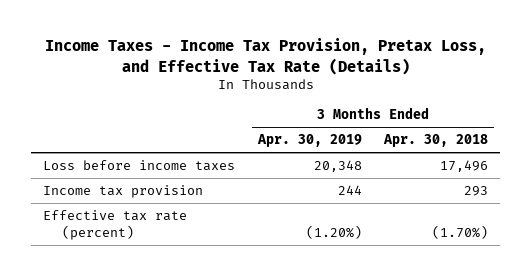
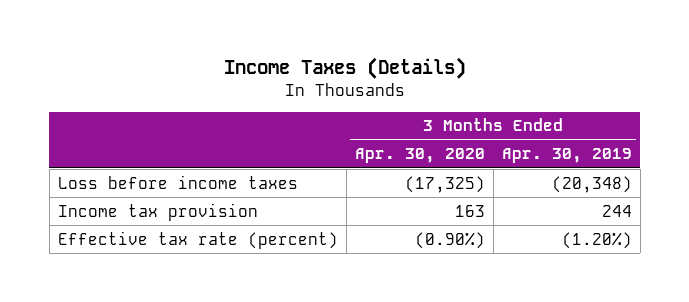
[44,38,486,75] Income Taxes - Income Tax Provision, Pretax Loss, and Effective Tax Rate (Details) -> [223,57,466,80] Income Taxes (Details)
[383,134,489,148] Apr. 30, 2018 -> none
none -> [354,148,485,164] Apr. 30, 2020
[313,160,362,173] 20,348 -> [551,175,632,193] (20,348)

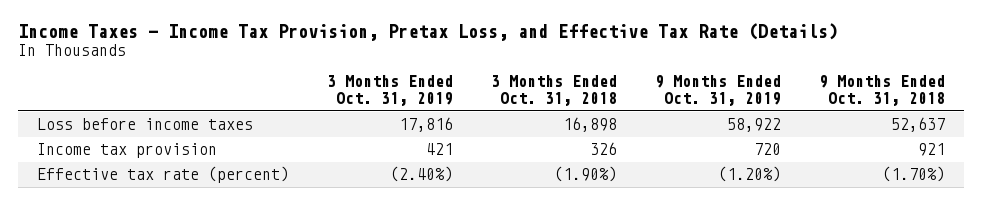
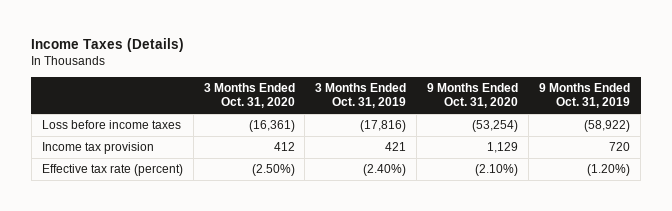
[17,23,838,42] Income Taxes - Income Tax Provision, Pretax Loss, and Effective Tax Rate (Details) -> [31,38,185,53] Income Taxes (Details)
[491,75,618,107] 3 Months Ended Oct. 31, 2018 -> none
[819,75,946,107] 9 Months Ended Oct. 31, 2018 -> none
none -> [203,82,295,109] 3 Months Ended Oct. 31, 2020
none -> [427,82,519,109] 9 Months Ended Oct. 31, 2020
[399,117,454,133] 17,816 -> [360,119,407,132] (17,816)
[727,118,782,133] 58,922 -> [584,119,631,132] (58,922)

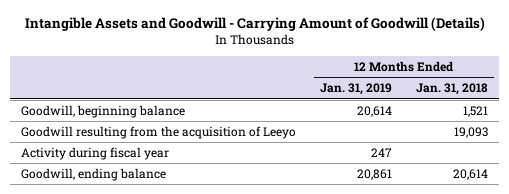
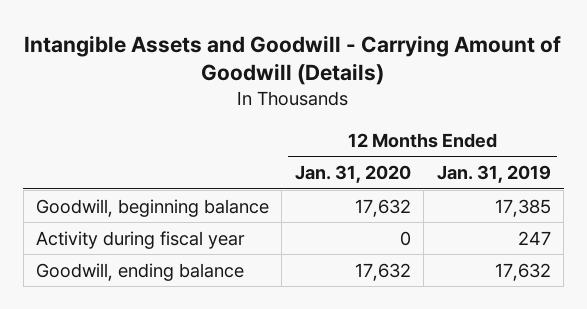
[415,83,488,96] Jan. 31, 2018 -> none
none -> [294,164,411,183] Jan. 31, 2020
[21,125,297,139] Goodwill resulting from the acquisition of Leeyo -> none
[357,105,393,117] 20,614 -> [494,198,551,217] 17,385
[357,168,393,180] 20,861 -> [494,262,551,281] 17,632

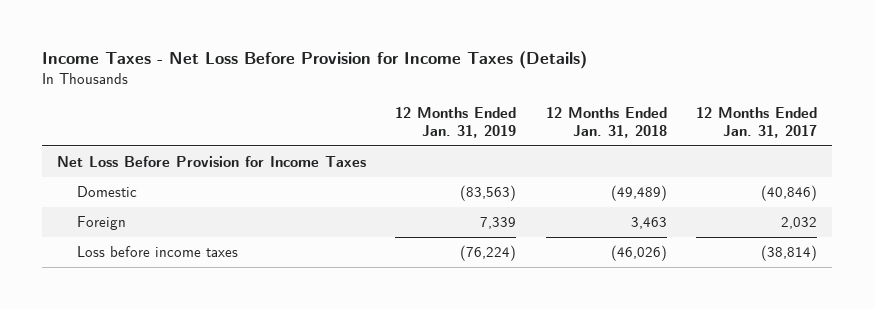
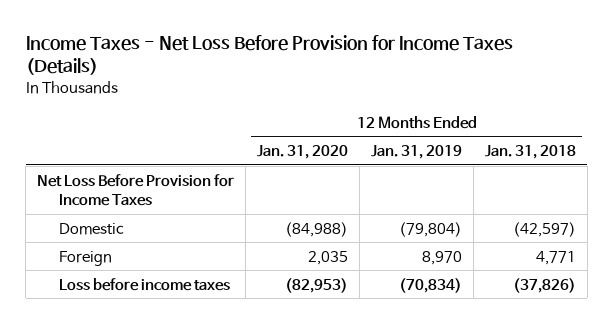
[696,106,818,139] 12 Months Ended Jan. 31, 2017 -> none
none -> [257,144,349,159] Jan. 31, 2020
[460,184,517,201] (83,563) -> [399,221,463,237] (79,804)
[610,184,667,201] (49,489) -> [513,221,577,237] (42,597)
[480,216,517,229] 7,339 -> [422,250,463,265] 8,970
[630,216,667,229] 3,463 -> [536,250,577,265] 4,771
[460,244,517,261] (76,224) -> [399,277,463,293] (70,834)
[610,244,667,261] (46,026) -> [513,277,577,293] (37,826)

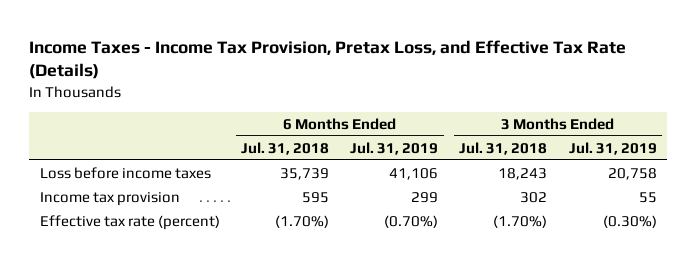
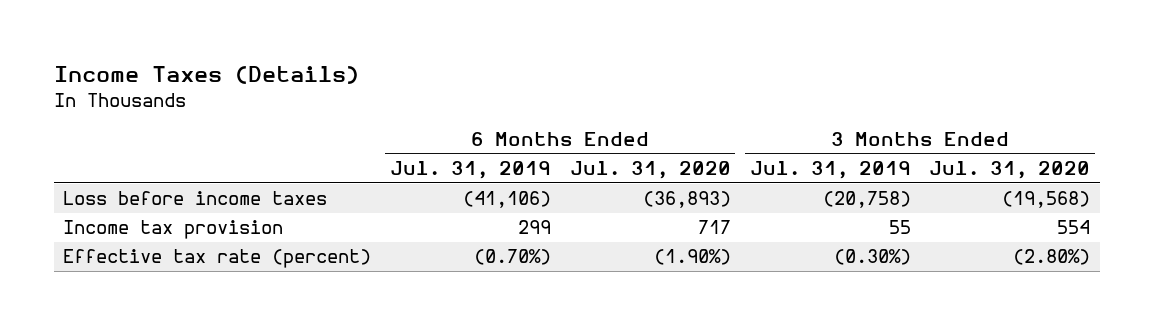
[29,39,627,80] Income Taxes - Income Tax Provision, Pretax Loss, and Effective Tax Rate (Details) -> [53,66,359,85] Income Taxes (Details)
[241,141,330,155] Jul. 31, 2018 -> none
[459,141,548,155] Jul. 31, 2018 -> none
none -> [569,161,731,180] Jul. 31, 2020
none -> [929,161,1091,180] Jul. 31, 2020
[389,167,439,180] 41,106 -> [462,191,551,209] (41,106)
[607,167,657,180] 20,758 -> [822,191,911,209] (20,758)

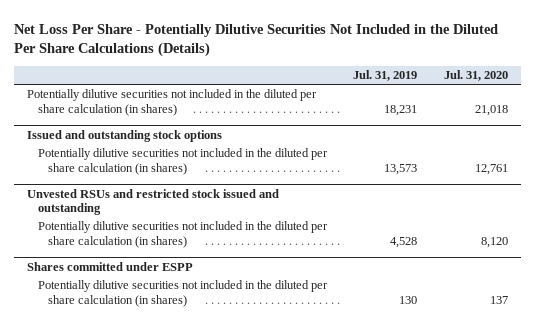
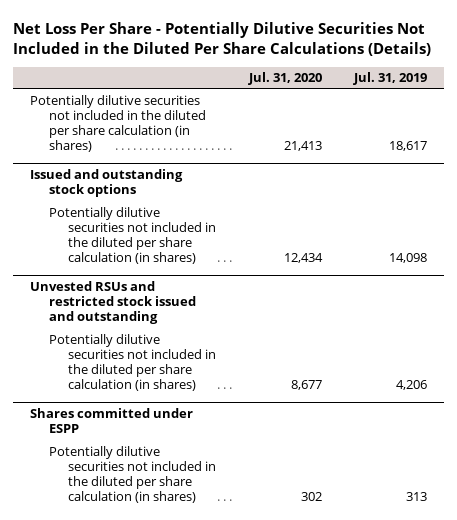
[384,104,418,116] 18,231 -> [389,140,428,151] 18,617
[474,104,508,116] 21,018 -> [283,140,322,151] 21,413
[384,163,418,175] 13,573 -> [389,252,428,263] 14,098
[474,163,508,175] 12,761 -> [283,252,323,263] 12,434
[390,236,418,248] 4,528 -> [396,379,428,390] 4,206
[480,236,508,248] 8,120 -> [290,379,322,390] 8,677
[399,295,418,304] 130 -> [406,491,428,501] 313
[489,295,508,304] 137 -> [300,491,322,501] 302

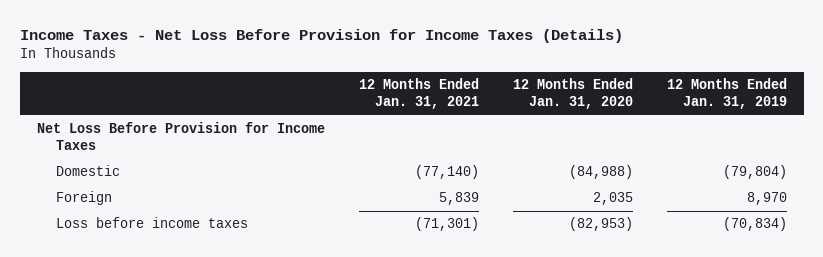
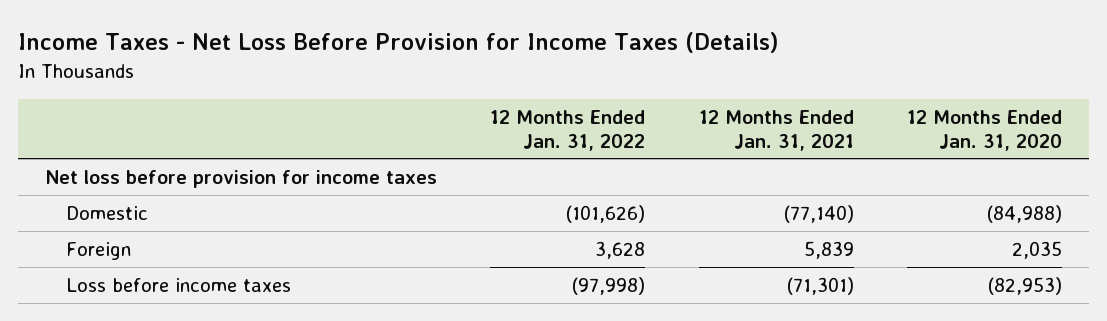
[666,78,787,110] 12 Months Ended Jan. 31, 2019 -> none
none -> [490,109,646,151] 12 Months Ended Jan. 31, 2022
[36,122,325,151] Net Loss Before Provision for Income Taxes -> [44,169,437,188] Net loss before provision for income taxes

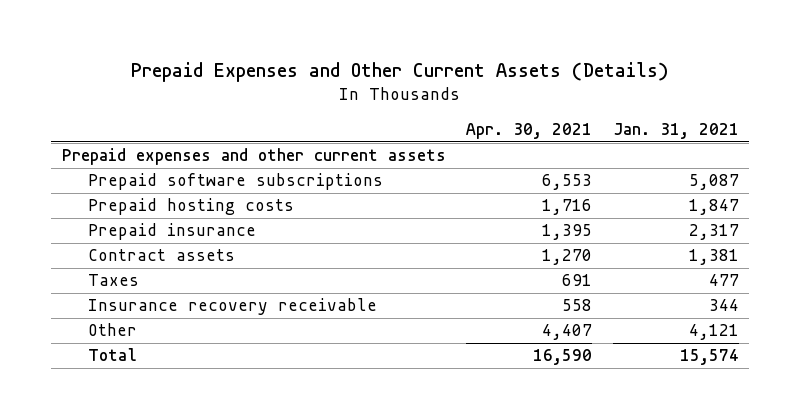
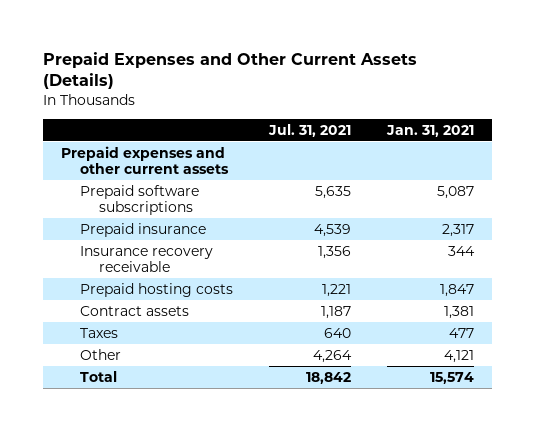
[466,123,593,140] Apr. 30, 2021 -> none
none -> [268,123,352,137] Jul. 31, 2021
[87,298,377,316] Insurance recovery receivable -> [80,245,214,273] Insurance recovery receivable
[87,198,294,216] Prepaid hosting costs -> [80,282,234,297] Prepaid hosting costs

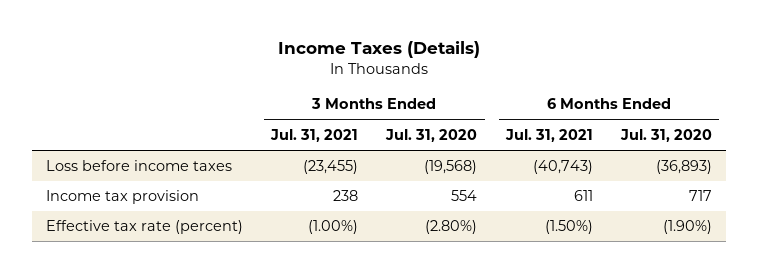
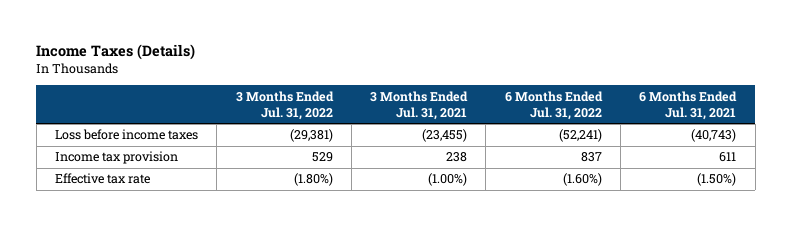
[385,128,478,142] Jul. 31, 2020 -> none
[620,128,713,142] Jul. 31, 2020 -> none
none -> [235,90,334,120] 3 Months Ended Jul. 31, 2022
none -> [504,90,603,120] 6 Months Ended Jul. 31, 2022
[45,220,243,235] Effective tax rate (percent) -> [54,173,150,185] Effective tax rate

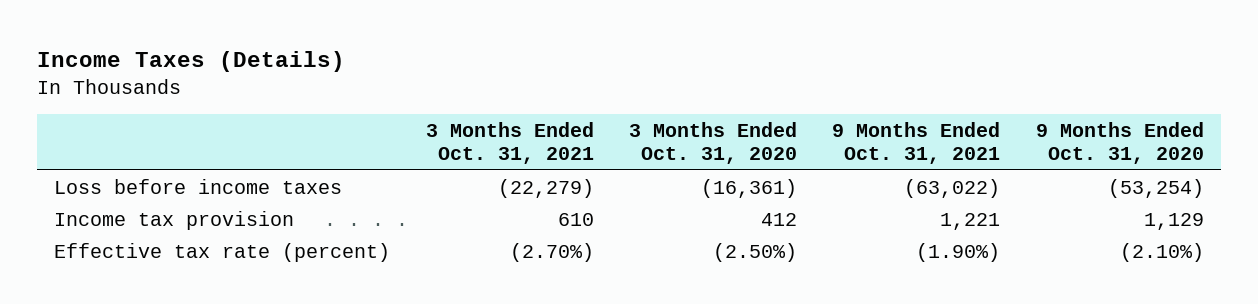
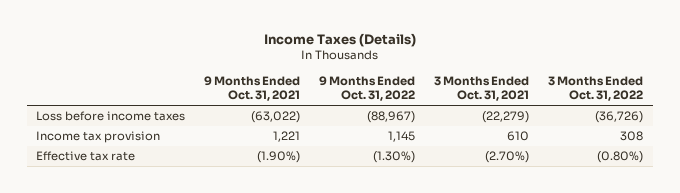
[628,121,797,165] 3 Months Ended Oct. 31, 2020 -> none
[1035,121,1204,165] 9 Months Ended Oct. 31, 2020 -> none
none -> [319,76,416,102] 9 Months Ended Oct. 31, 2022
none -> [548,76,644,102] 3 Months Ended Oct. 31, 2022
[54,242,391,262] Effective tax rate (percent) -> [36,151,136,162] Effective tax rate

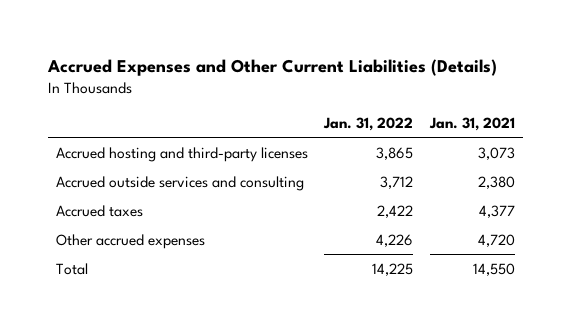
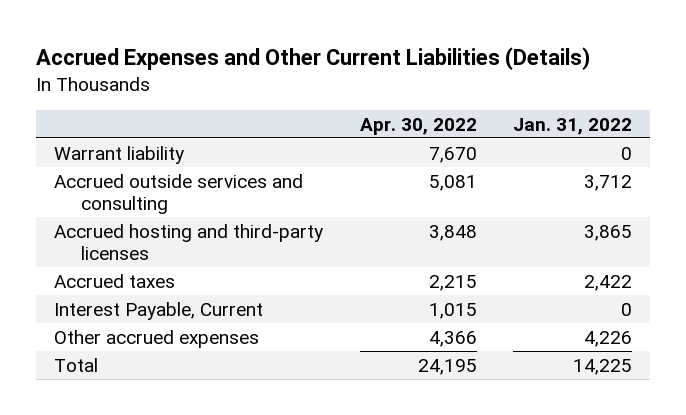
[429,117,516,132] Jan. 31, 2021 -> none
none -> [359,117,477,135] Apr. 30, 2022
none -> [54,145,185,164] Warrant liability
[55,146,308,162] Accrued hosting and third-party licenses -> [54,223,324,260] Accrued hosting and third-party licenses
none -> [54,301,264,320] Interest Payable, Current

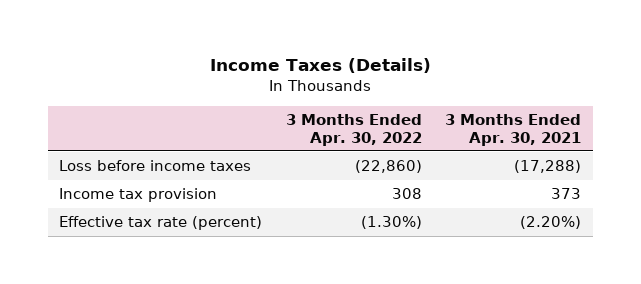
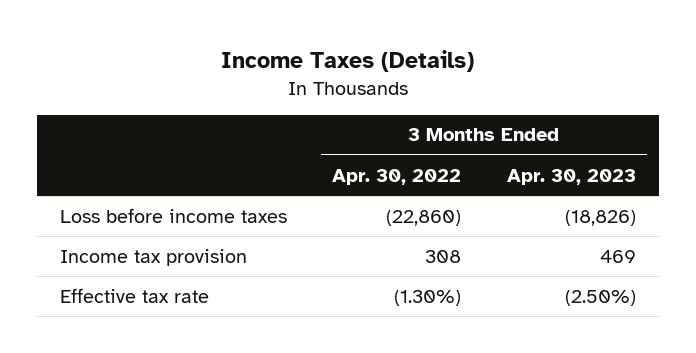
[445,113,582,146] 3 Months Ended Apr. 30, 2021 -> none
none -> [506,168,636,185] Apr. 30, 2023
[59,216,263,231] Effective tax rate (percent) -> [59,287,209,303] Effective tax rate

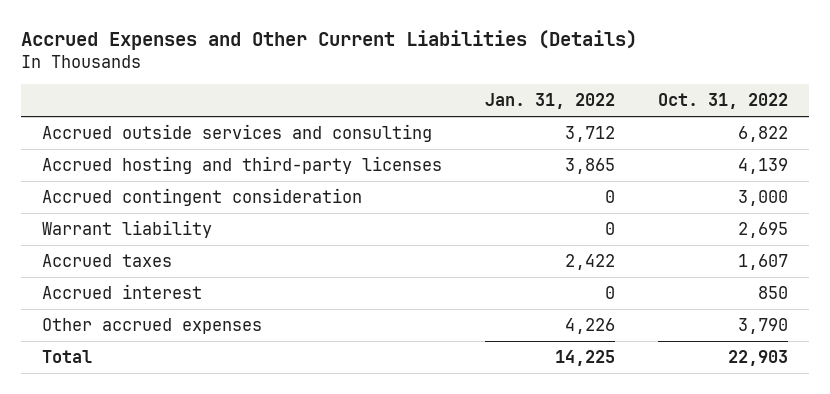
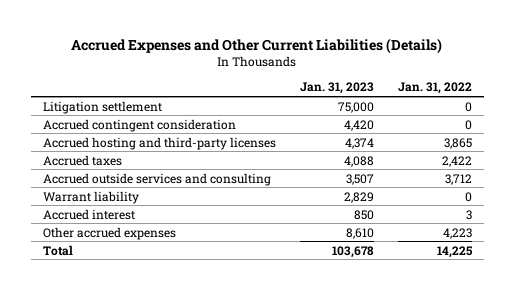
[657,93,788,110] Oct. 31, 2022 -> none
none -> [299,82,374,95] Jan. 31, 2023
none -> [42,100,162,114] Litigation settlement
[41,155,442,174] Accrued hosting and third-party licenses -> [42,136,276,150] Accrued hosting and third-party licenses
[41,123,432,142] Accrued outside services and consulting -> [42,172,271,186] Accrued outside services and consulting
[41,219,212,238] Warrant liability -> [42,190,139,204] Warrant liability
[604,285,615,299] 0 -> [465,209,472,220] 3
[564,317,615,334] 4,226 -> [442,227,472,239] 4,223

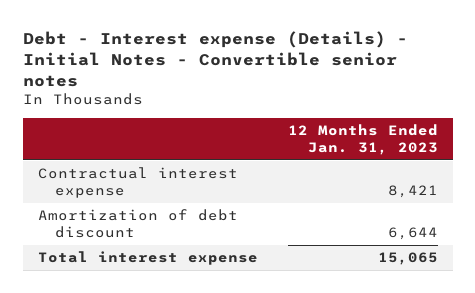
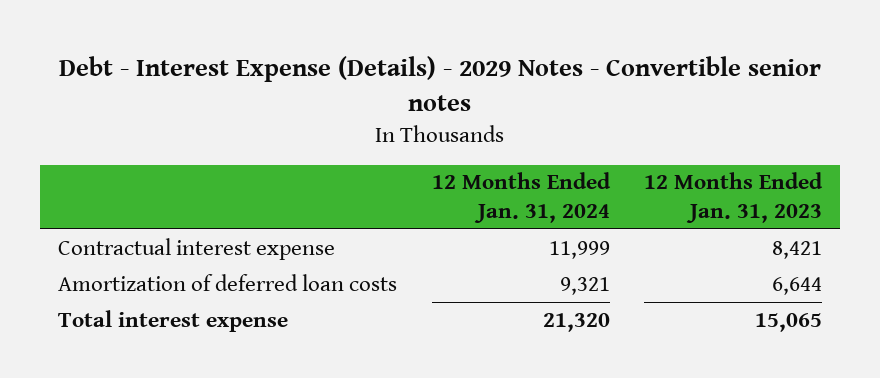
[22,30,408,87] Debt - Interest expense (Details) - Initial Notes - Convertible senior notes -> [59,55,822,112] Debt - Interest Expense (Details) - 2029 Notes - Convertible senior notes
none -> [431,172,611,224] 12 Months Ended Jan. 31, 2024
[37,209,238,239] Amortization of debt discount -> [57,273,397,291] Amortization of deferred loan costs

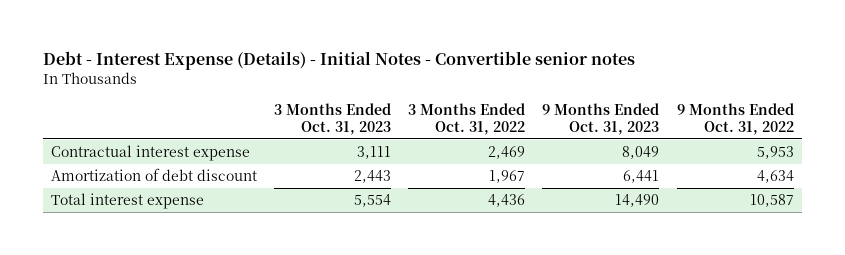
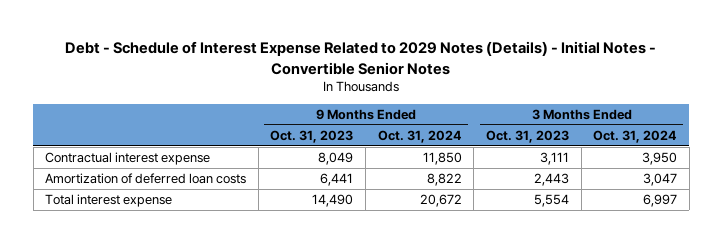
[42,50,635,70] Debt - Interest Expense (Details) - Initial Notes - Convertible senior notes -> [65,41,657,75] Debt - Schedule of Interest Expense Related to 2029 Notes (Details) - Initial Notes - Convertible Senior Notes
[408,102,526,136] 3 Months Ended Oct. 31, 2022 -> none
[676,102,794,136] 9 Months Ended Oct. 31, 2022 -> none
none -> [377,129,462,143] Oct. 31, 2024
none -> [593,129,678,143] Oct. 31, 2024
[51,167,258,181] Amortization of debt discount -> [45,172,247,184] Amortization of deferred loan costs

